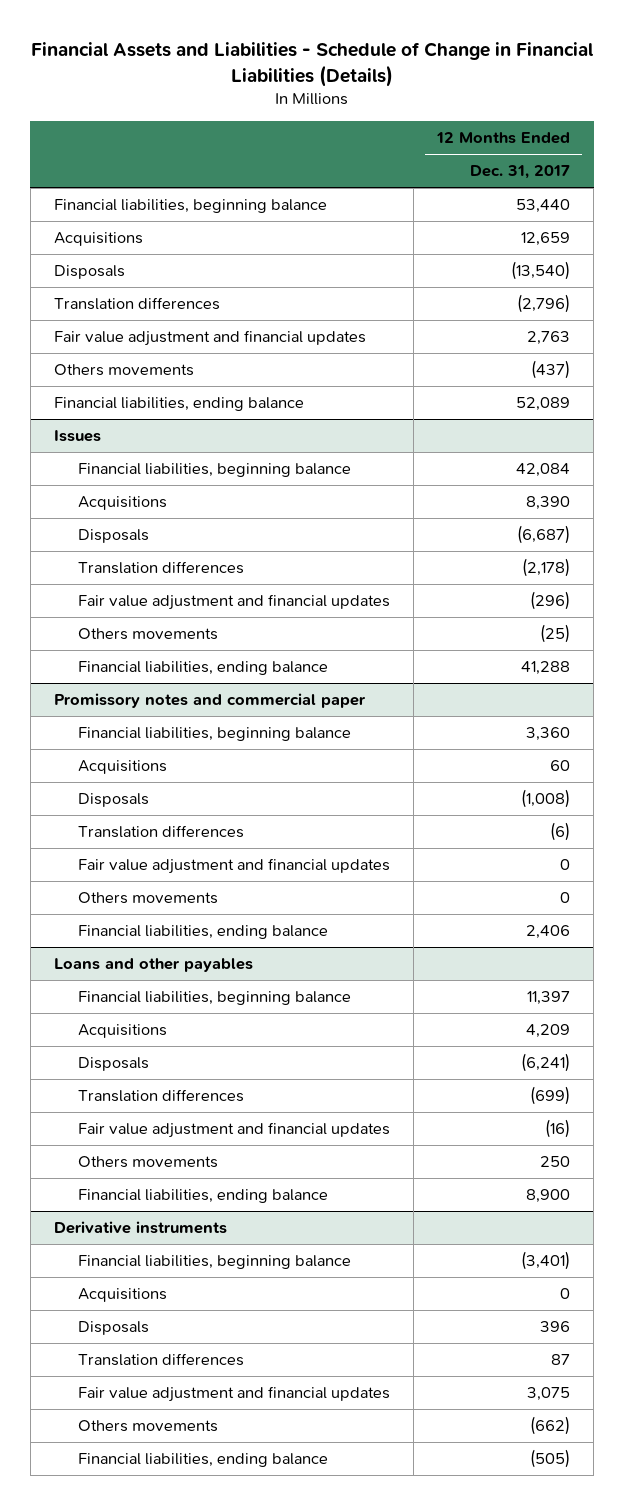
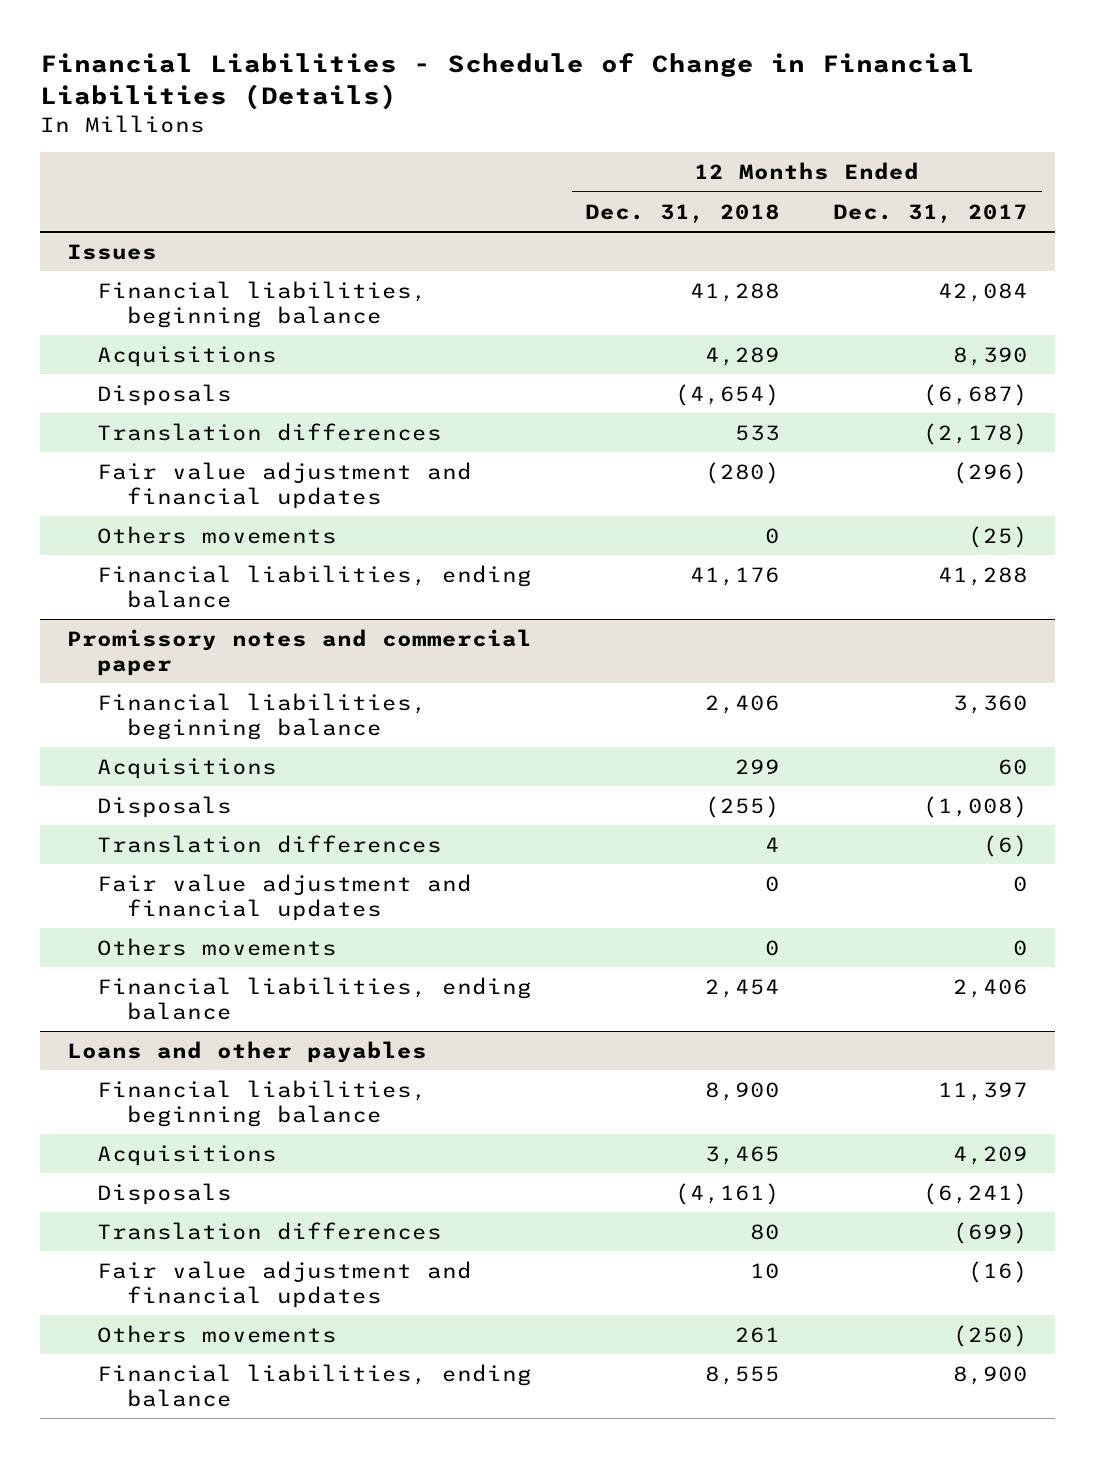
[31,42,595,87] Financial Assets and Liabilities - Schedule of Change in Financial Liabilities (Details) -> [39,52,975,110] Financial Liabilities - Schedule of Change in Financial Liabilities (Details)
none -> [584,203,780,223] Dec. 31, 2018
[53,199,327,214] Financial liabilities, beginning balance -> none
[53,232,143,247] Acquisitions -> none
[53,265,125,280] Disposals -> none
[53,297,220,311] Translation differences -> none
[53,330,366,347] Fair value adjustment and financial updates -> none
[53,364,194,377] Others movements -> none
[53,397,304,412] Financial liabilities, ending balance -> none
[540,1156,571,1168] 250 -> [953,1324,1029,1347] (250)
[53,1221,227,1235] Derivative instruments -> none
[77,1255,351,1270] Financial liabilities, beginning balance -> none
[77,1288,167,1303] Acquisitions -> none
[77,1321,149,1336] Disposals -> none
[77,1353,244,1367] Translation differences -> none
[77,1386,390,1403] Fair value adjustment and financial updates -> none
[77,1420,218,1433] Others movements -> none
[77,1453,328,1468] Financial liabilities, ending balance -> none

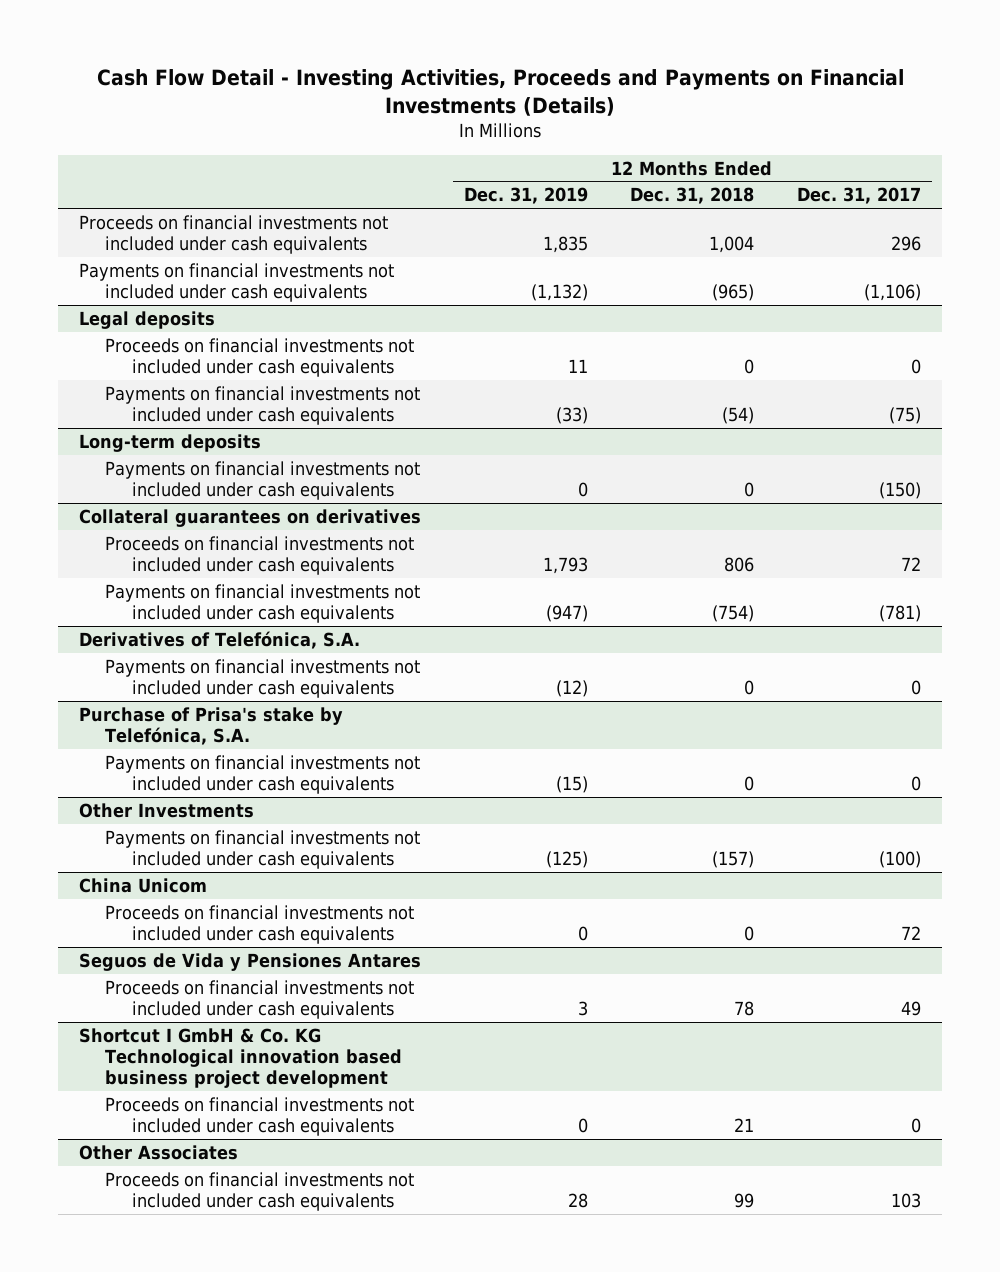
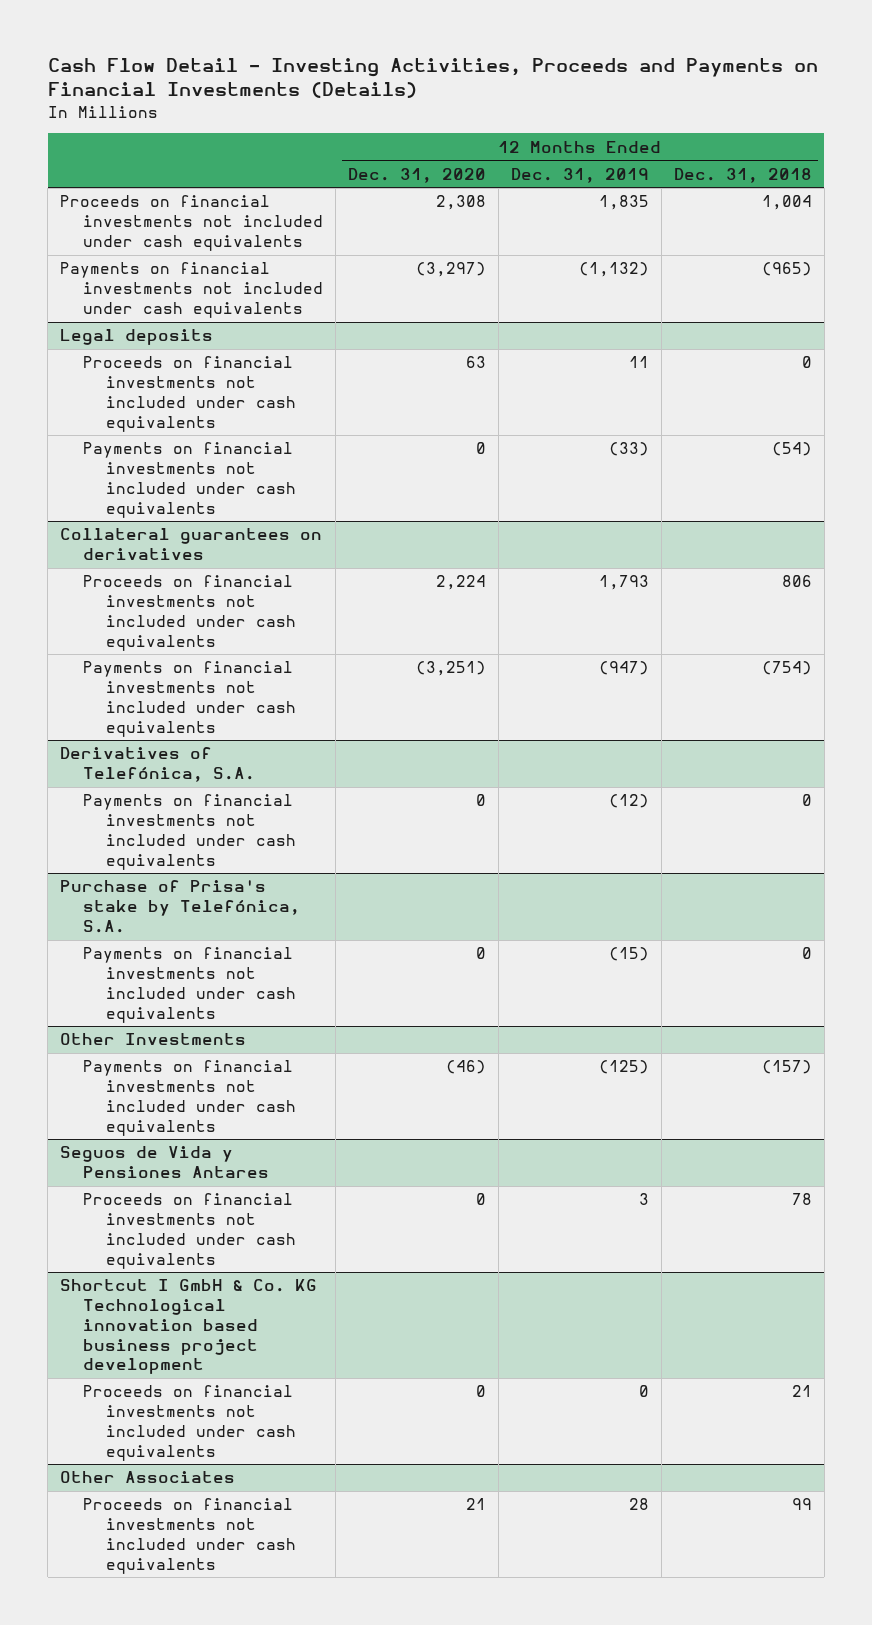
[797,187,922,205] Dec. 31, 2017 -> none
none -> [348,167,487,183] Dec. 31, 2020
[79,433,262,452] Long-term deposits -> none
[105,460,421,500] Payments on financial investments not included under cash equivalents -> none
[79,877,208,893] China Unicom -> none
[105,904,415,944] Proceeds on financial investments not included under cash equivalents -> none

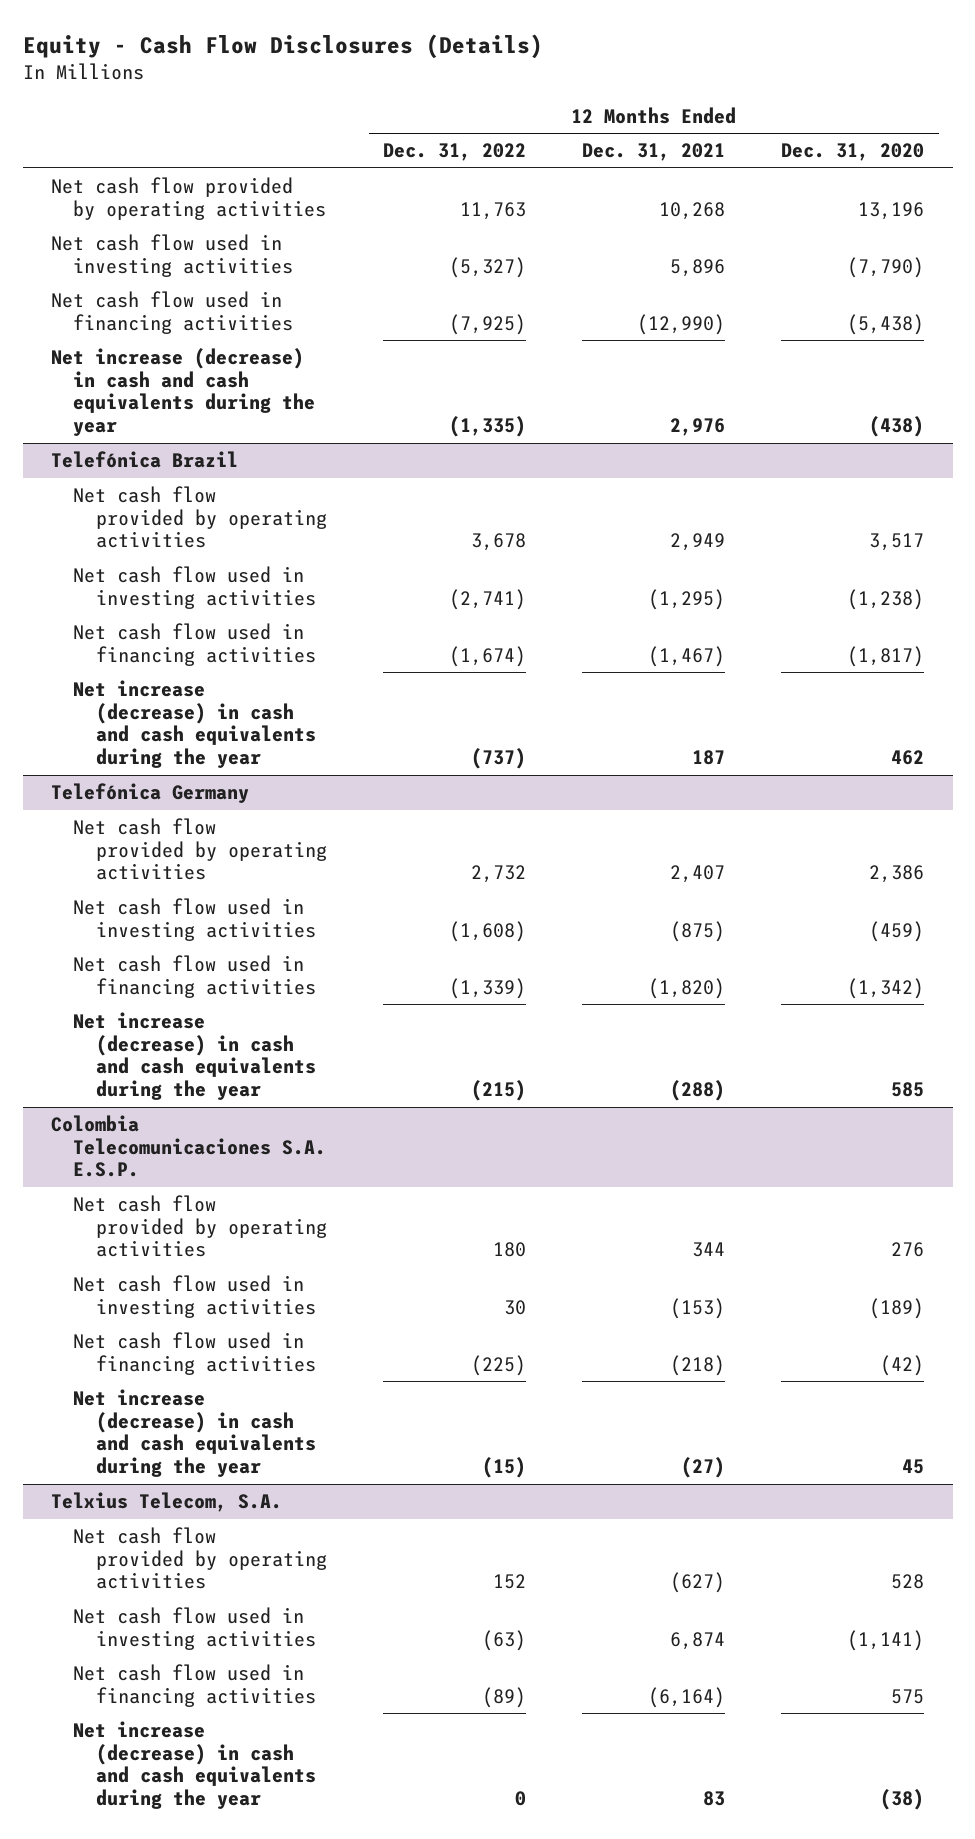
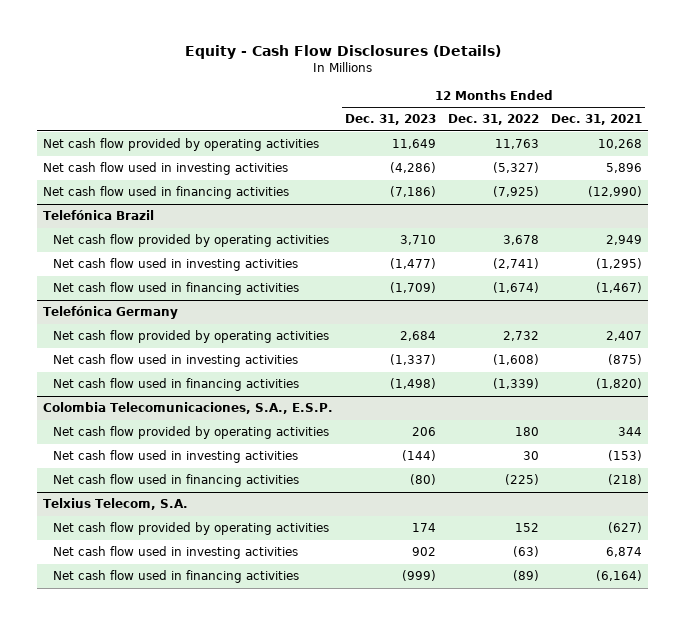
[781,143,925,162] Dec. 31, 2020 -> none
none -> [345,114,437,126] Dec. 31, 2023
[50,348,316,436] Net increase (decrease) in cash and cash equivalents during the year -> none
[73,680,317,768] Net increase (decrease) in cash and cash equivalents during the year -> none
[73,1012,317,1100] Net increase (decrease) in cash and cash equivalents during the year -> none
[50,1115,327,1178] Colombia Telecomunicaciones S.A. E.S.P. -> [43,402,334,415] Colombia Telecomunicaciones, S.A., E.S.P.
[73,1389,317,1477] Net increase (decrease) in cash and cash equivalents during the year -> none
[73,1721,317,1809] Net increase (decrease) in cash and cash equivalents during the year -> none

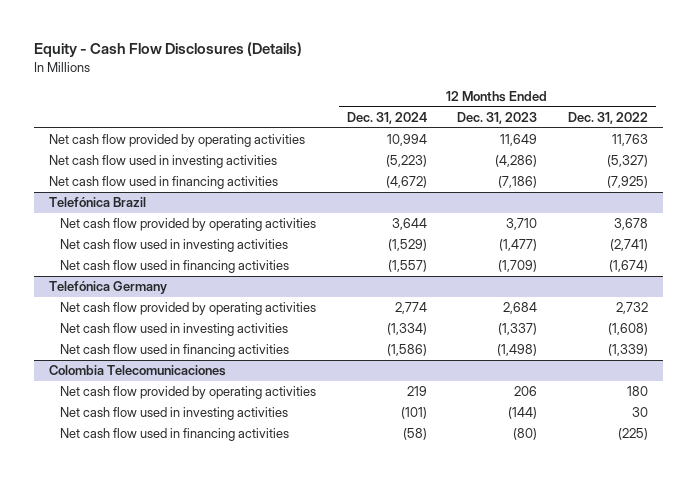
[551,114,643,126] Dec. 31, 2021 -> none
none -> [346,111,427,124] Dec. 31, 2024
[43,402,334,415] Colombia Telecomunicaciones, S.A., E.S.P. -> [49,365,227,377] Colombia Telecomunicaciones
[43,498,189,511] Telxius Telecom, S.A. -> none
[53,522,330,536] Net cash flow provided by operating activities -> none
[53,546,299,560] Net cash flow used in investing activities -> none
[53,570,300,584] Net cash flow used in financing activities -> none

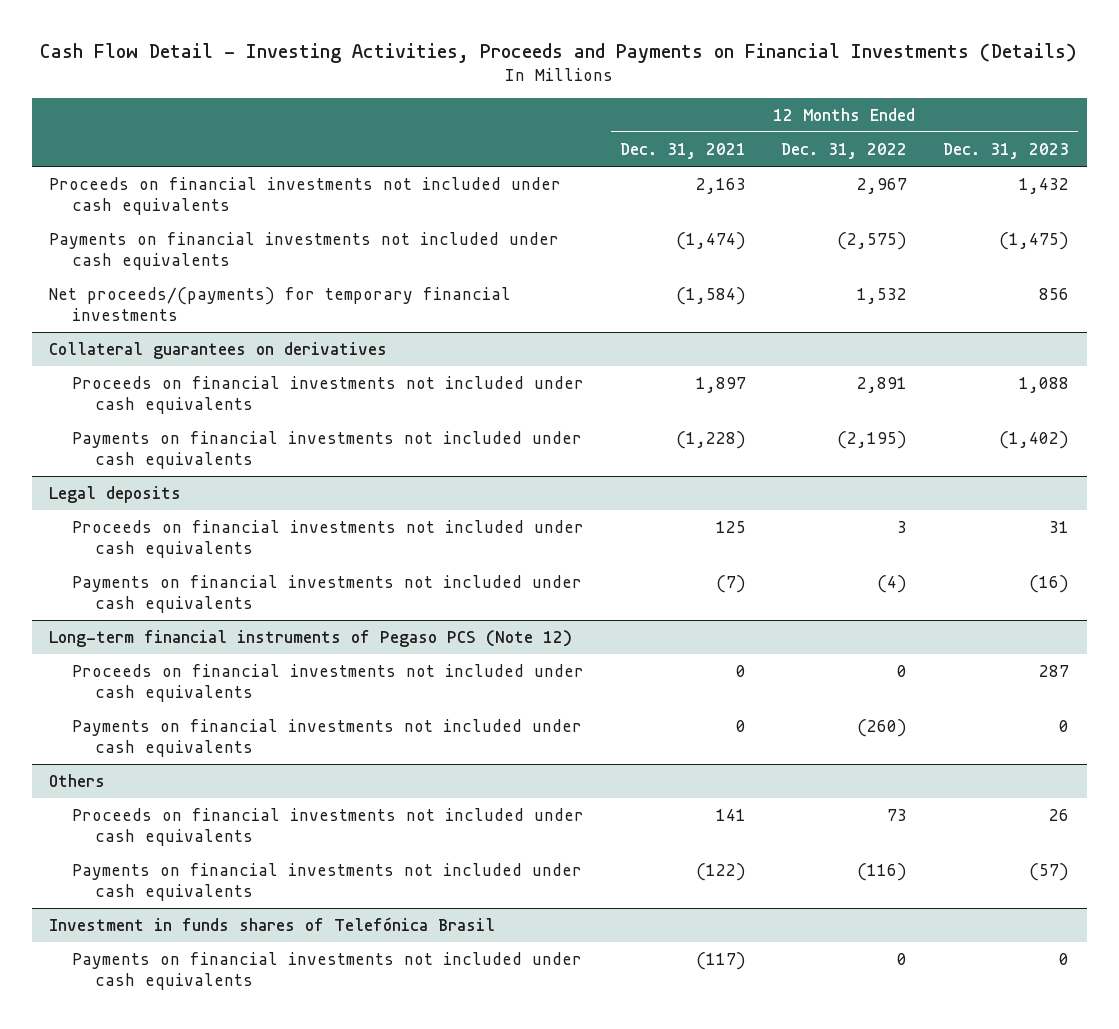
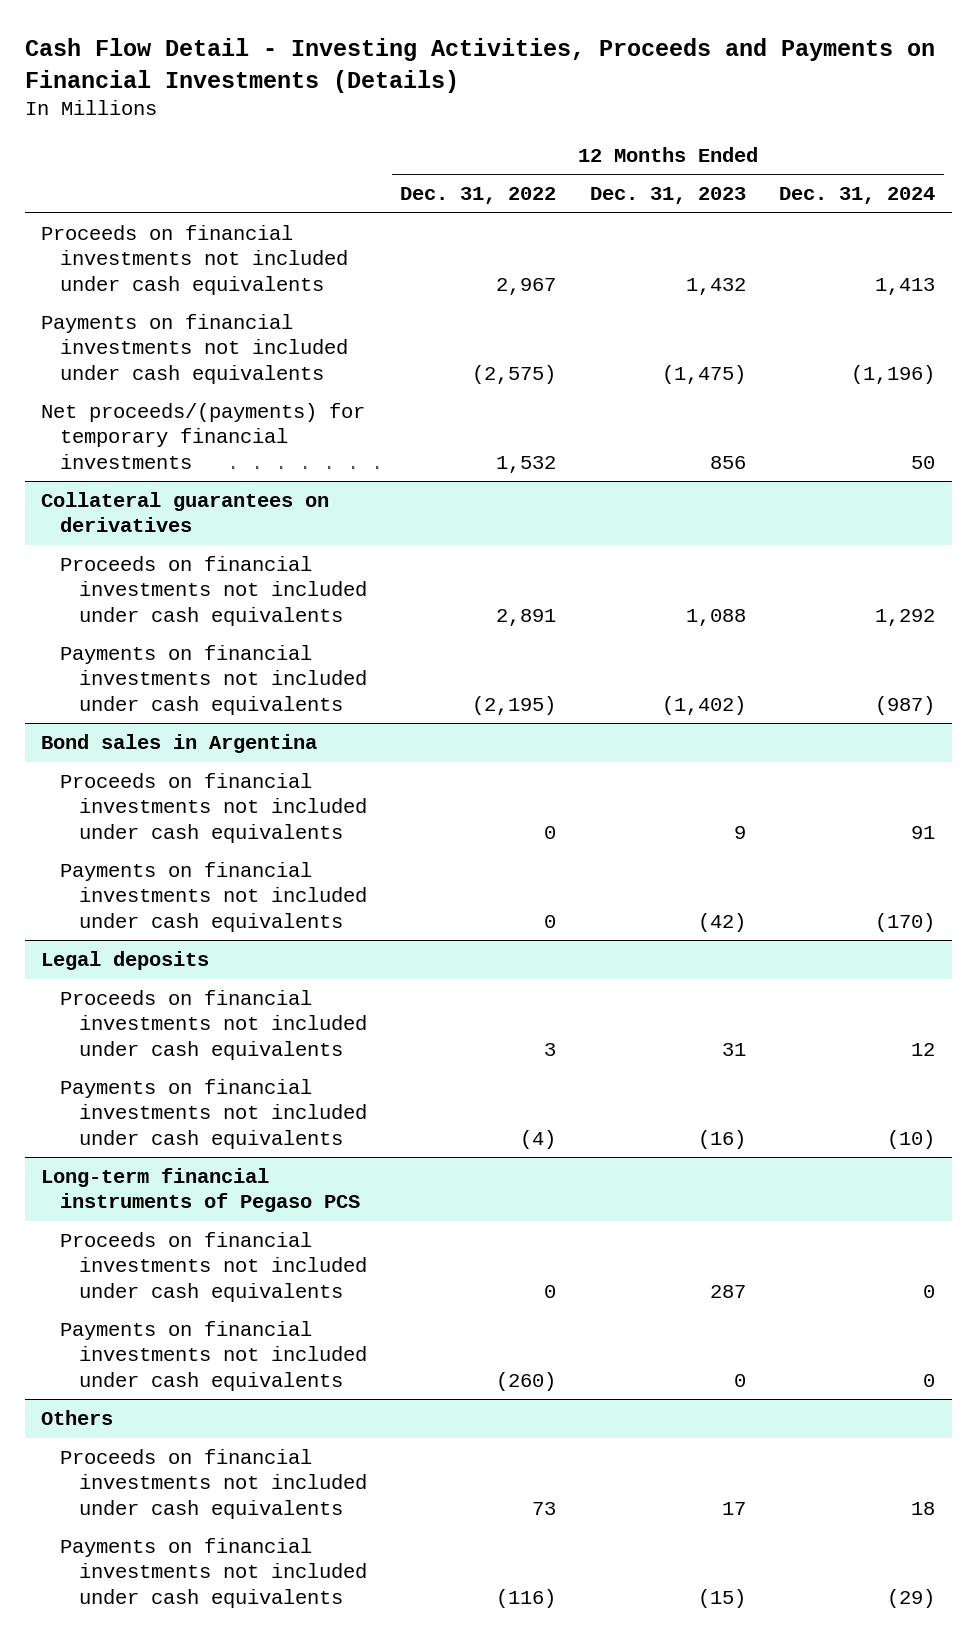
[619,142,746,159] Dec. 31, 2021 -> none
none -> [779,187,936,205] Dec. 31, 2024
none -> [41,734,318,754] Bond sales in Argentina
none -> [59,773,367,843] Proceeds on financial investments not included under cash equivalents
none -> [59,862,367,932] Payments on financial investments not included under cash equivalents
[49,630,573,648] Long-term financial instruments of Pegaso PCS (Note 12) -> [41,1168,360,1213] Long-term financial instruments of Pegaso PCS
[49,917,496,932] Investment in funds shares of Telefónica Brasil -> none
[71,952,582,990] Payments on financial investments not included under cash equivalents -> none
[1049,809,1070,822] 26 -> [721,1501,746,1515] 17
[1029,863,1070,882] (57) -> [697,1588,746,1608] (15)

